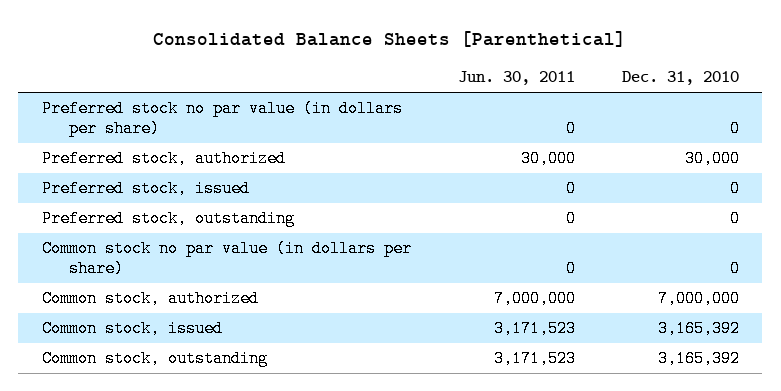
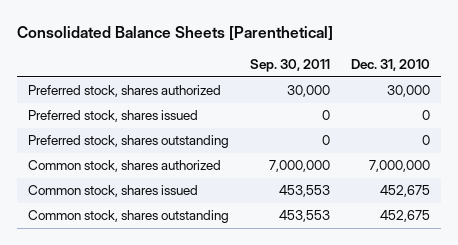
[457,71,575,86] Jun. 30, 2011 -> none
none -> [250,59,331,73] Sep. 30, 2011
[41,100,403,138] Preferred stock no par value (in dollars per share) -> none
[41,240,412,278] Common stock no par value (in dollars per share) -> none
[41,150,286,168] Preferred stock, authorized -> [27,85,221,98] Preferred stock, shares authorized
[41,180,250,198] Preferred stock, issued -> [27,110,198,123] Preferred stock, shares issued
[41,210,295,228] Preferred stock, outstanding -> [27,135,229,149] Preferred stock, shares outstanding
[41,290,259,308] Common stock, authorized -> [27,160,221,173] Common stock, shares authorized
[41,320,223,338] Common stock, issued -> [27,185,198,198] Common stock, shares issued
[657,320,740,338] 3,165,392 -> [380,185,431,198] 452,675
[41,350,268,368] Common stock, outstanding -> [27,210,229,224] Common stock, shares outstanding
[657,350,740,368] 3,165,392 -> [380,210,431,223] 452,675

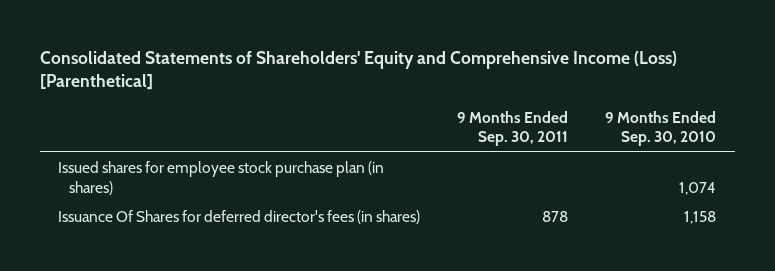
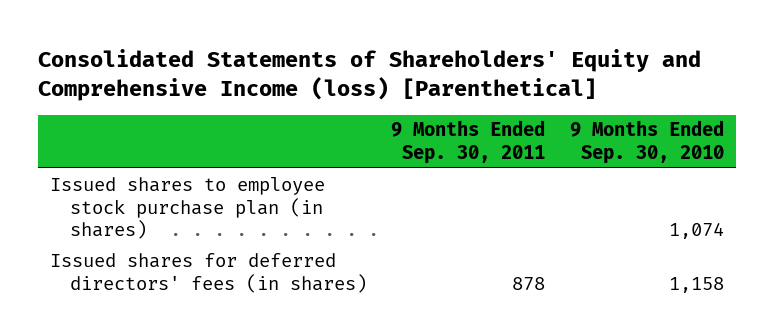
[39,50,677,91] Consolidated Statements of Shareholders' Equity and Comprehensive Income (Loss) [Parenthetical] -> [38,49,702,101] Consolidated Statements of Shareholders' Equity and Comprehensive Income (loss) [Parenthetical]
[58,160,385,195] Issued shares for employee stock purchase plan (in shares) -> [50,176,326,240] Issued shares to employee stock purchase plan (in shares)
[58,209,421,224] Issuance Of Shares for deferred director's fees (in shares) -> [50,252,367,293] Issued shares for deferred directors' fees (in shares)

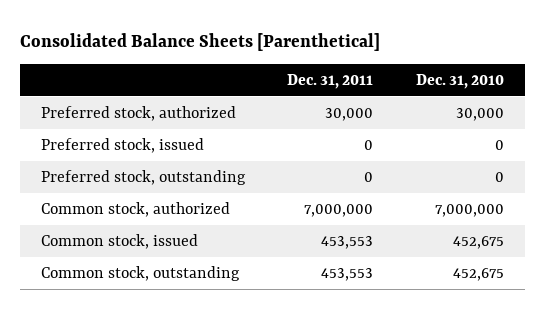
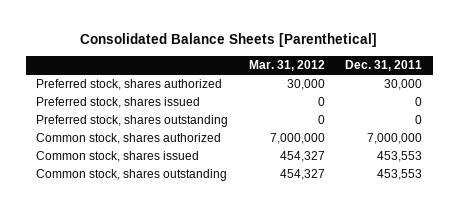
[415,74,504,90] Dec. 31, 2010 -> none
none -> [248,60,325,72] Mar. 31, 2012
[40,105,236,121] Preferred stock, authorized -> [36,79,223,91] Preferred stock, shares authorized
[40,137,204,153] Preferred stock, issued -> [36,97,201,109] Preferred stock, shares issued
[40,169,246,185] Preferred stock, outstanding -> [36,115,229,128] Preferred stock, shares outstanding
[40,201,230,217] Common stock, authorized -> [36,133,222,145] Common stock, shares authorized
[40,233,198,249] Common stock, issued -> [36,151,200,163] Common stock, shares issued
[40,265,240,281] Common stock, outstanding -> [36,169,228,182] Common stock, shares outstanding

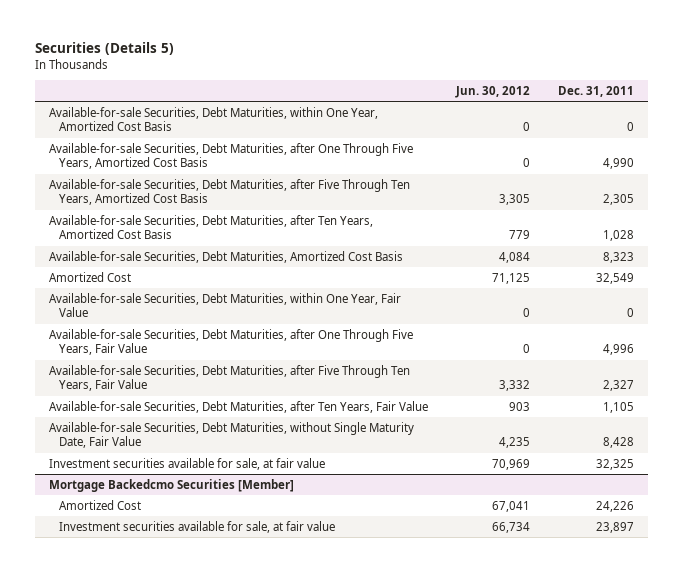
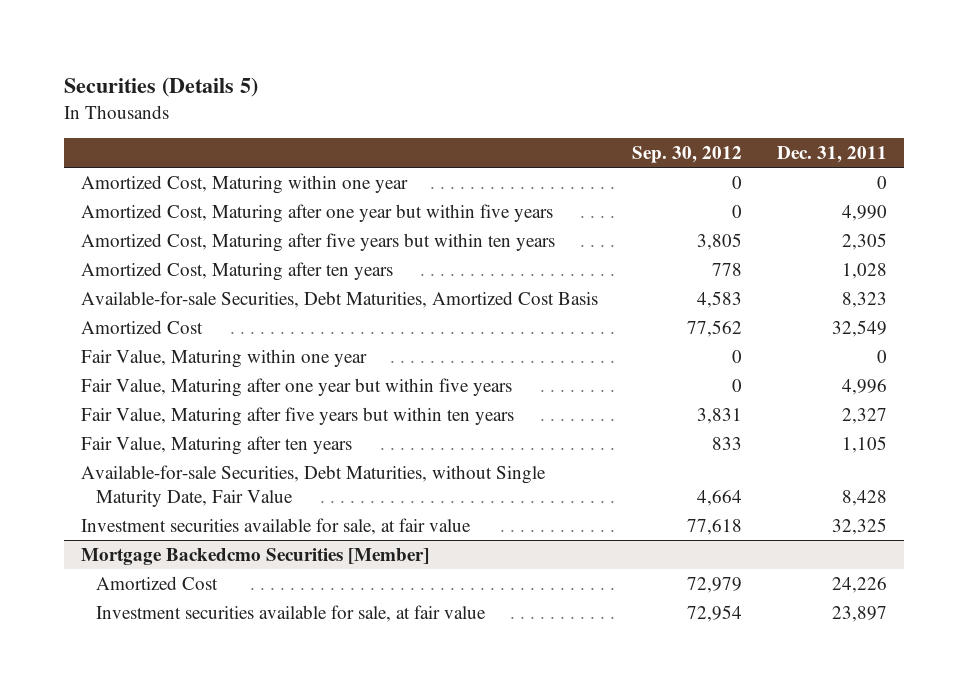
[454,85,530,98] Jun. 30, 2012 -> none
none -> [632,146,743,164] Sep. 30, 2012
[48,106,378,132] Available-for-sale Securities, Debt Maturities, within One Year, Amortized Cost Basis -> [80,174,408,194] Amortized Cost, Maturing within one year
[48,142,413,170] Available-for-sale Securities, Debt Maturities, after One Through Five Years, Amortized Cost Basis -> [80,203,553,223] Amortized Cost, Maturing after one year but within five years
[48,178,410,206] Available-for-sale Securities, Debt Maturities, after Five Through Ten Years, Amortized Cost Basis -> [80,232,555,252] Amortized Cost, Maturing after five years but within ten years
[48,214,373,240] Available-for-sale Securities, Debt Maturities, after Ten Years, Amortized Cost Basis -> [80,261,393,281] Amortized Cost, Maturing after ten years
[48,292,401,318] Available-for-sale Securities, Debt Maturities, within One Year, Fair Value -> [80,348,367,368] Fair Value, Maturing within one year
[48,328,413,356] Available-for-sale Securities, Debt Maturities, after One Through Five Years, Fair Value -> [80,377,512,397] Fair Value, Maturing after one year but within five years
[48,364,410,392] Available-for-sale Securities, Debt Maturities, after Five Through Ten Years, Fair Value -> [80,406,514,426] Fair Value, Maturing after five years but within ten years
[48,400,428,413] Available-for-sale Securities, Debt Maturities, after Ten Years, Fair Value -> [80,435,352,455] Fair Value, Maturing after ten years

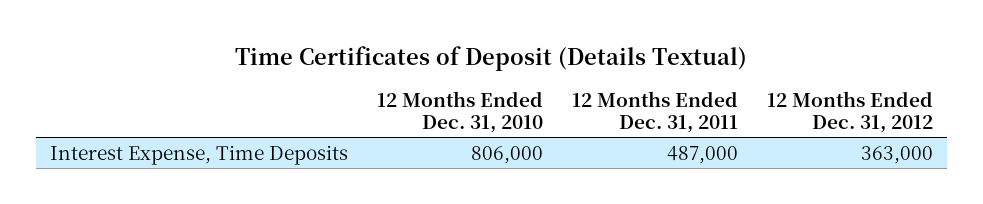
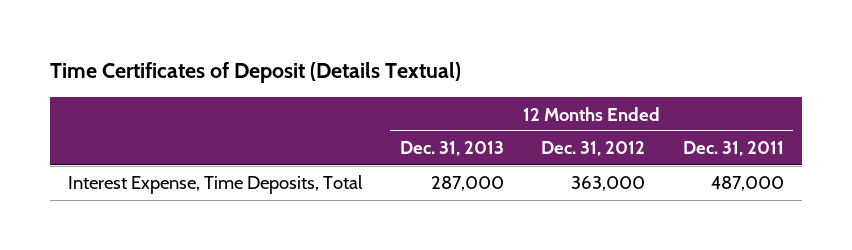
[377,90,544,134] 12 Months Ended Dec. 31, 2010 -> none
none -> [399,141,504,157] Dec. 31, 2013
[50,145,349,166] Interest Expense, Time Deposits -> [68,175,364,195] Interest Expense, Time Deposits, Total

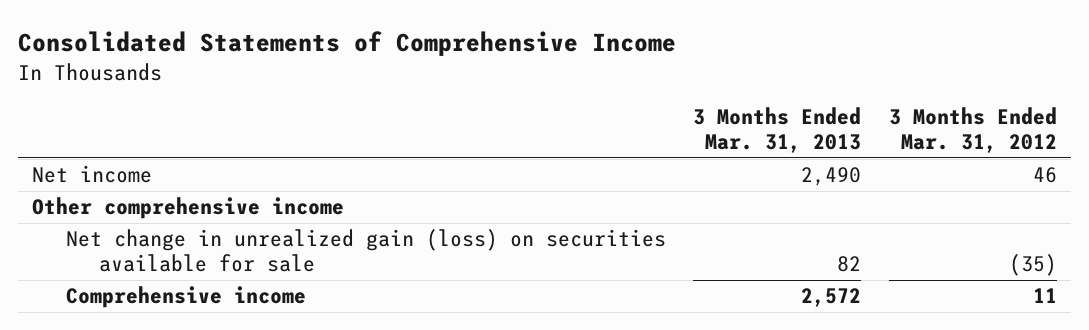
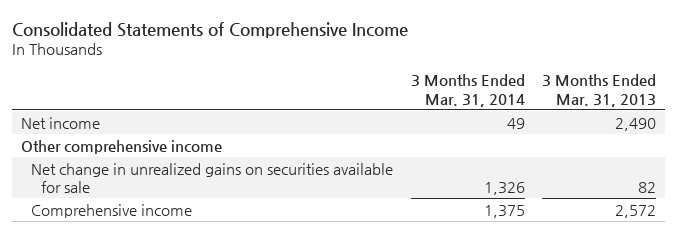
[888,107,1057,154] 3 Months Ended Mar. 31, 2012 -> none
none -> [410,74,525,107] 3 Months Ended Mar. 31, 2014
[65,229,666,273] Net change in unrealized gain (loss) on securities available for sale -> [31,162,394,193] Net change in unrealized gains on securities available for sale

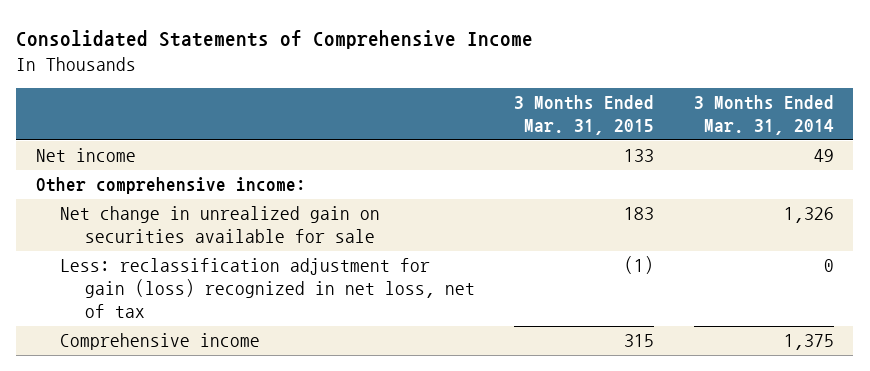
[542,74,657,107] 3 Months Ended Mar. 31, 2013 -> none
none -> [514,95,655,136] 3 Months Ended Mar. 31, 2015
[20,139,222,154] Other comprehensive income -> [35,177,306,195] Other comprehensive income:
[31,162,394,193] Net change in unrealized gains on securities available for sale -> [60,206,381,244] Net change in unrealized gain on securities available for sale
none -> [60,258,475,319] Less: reclassification adjustment for gain (loss) recognized in net loss, net of tax

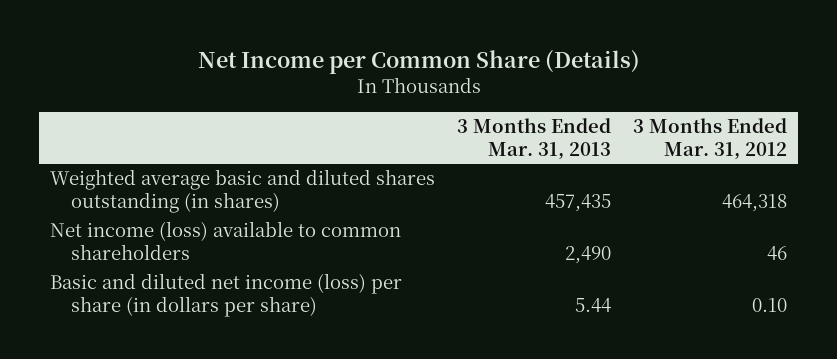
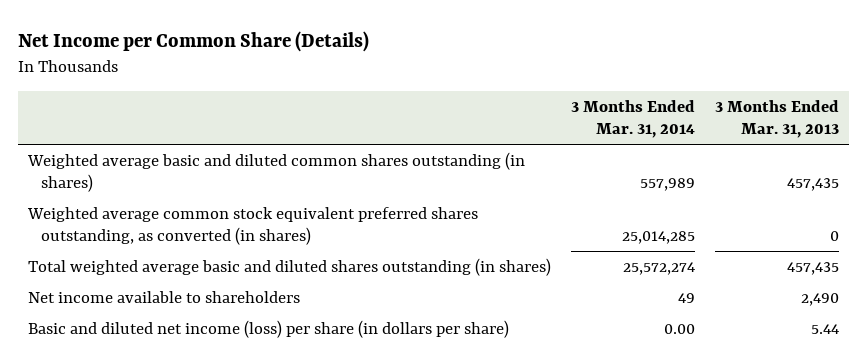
[633,117,788,160] 3 Months Ended Mar. 31, 2012 -> none
none -> [571,99,696,138] 3 Months Ended Mar. 31, 2014
none -> [27,151,526,193] Weighted average basic and diluted common shares outstanding (in shares)
none -> [27,206,479,246] Weighted average common stock equivalent preferred shares outstanding, as converted (in shares)
[49,169,435,214] Weighted average basic and diluted shares outstanding (in shares) -> [28,257,552,276] Total weighted average basic and diluted shares outstanding (in shares)
[49,221,401,261] Net income (loss) available to common shareholders -> [28,290,301,303] Net income available to shareholders

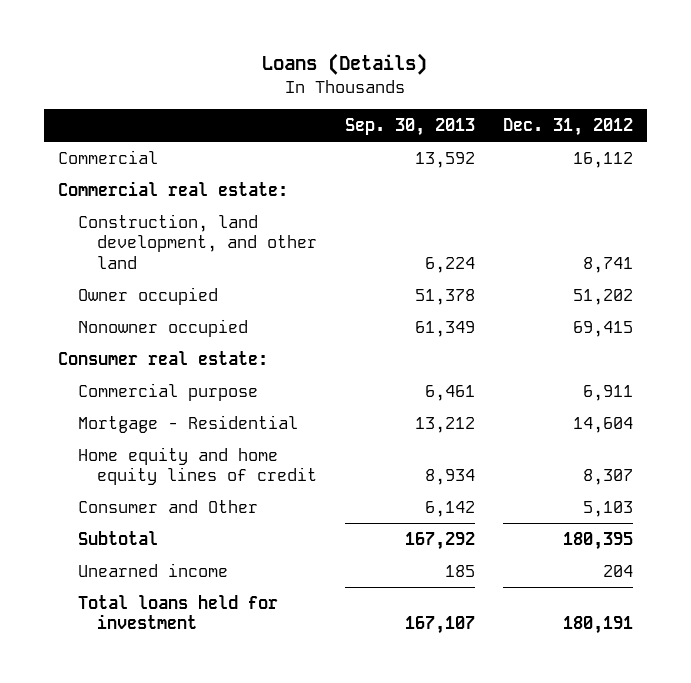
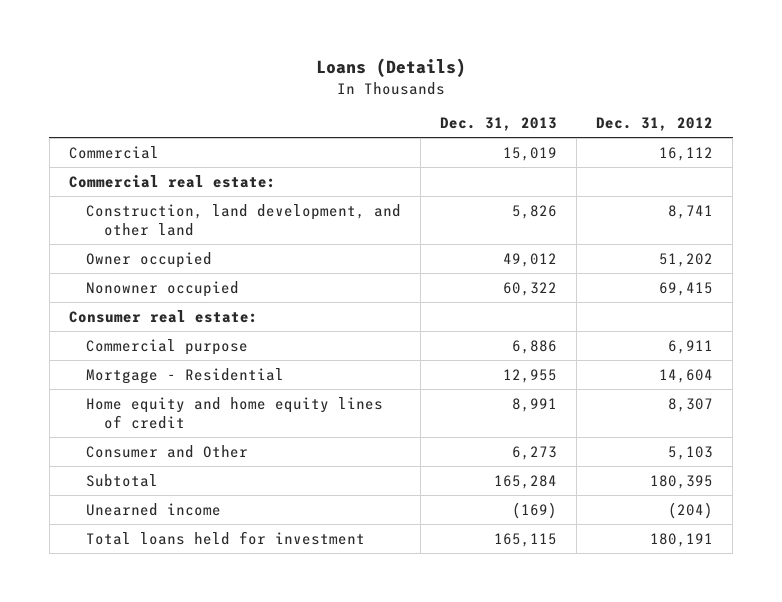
[344,117,475,136] Sep. 30, 2013 -> none
none -> [440,117,558,132] Dec. 31, 2013
[602,564,633,577] 204 -> [668,501,714,519] (204)

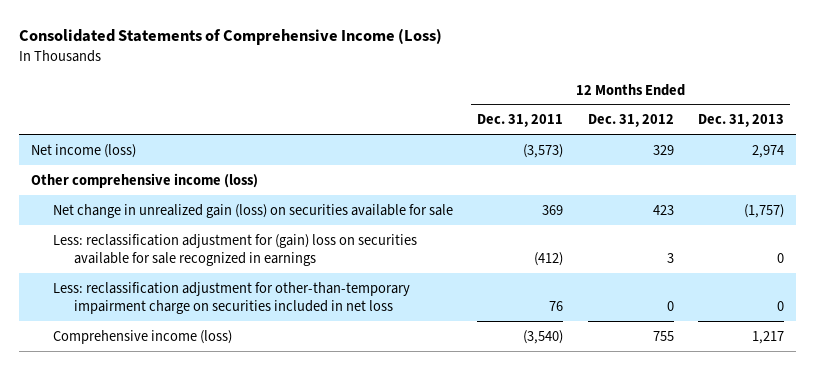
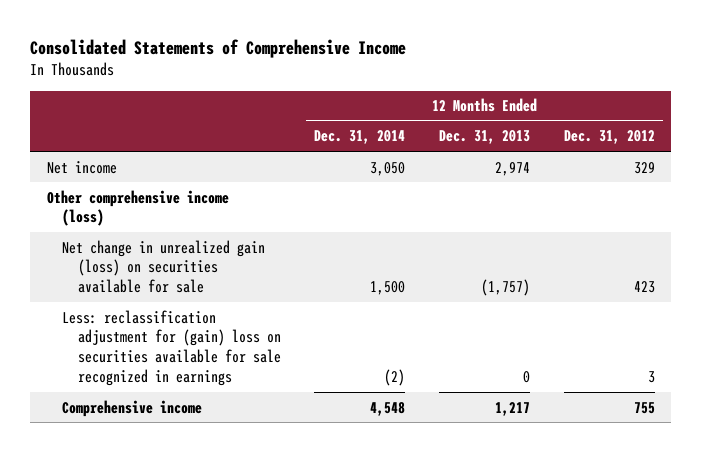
[19,28,443,46] Consolidated Statements of Comprehensive Income (Loss) -> [29,38,406,58] Consolidated Statements of Comprehensive Income
[477,114,564,128] Dec. 31, 2011 -> none
none -> [314,130,406,145] Dec. 31, 2014
[31,143,137,158] Net income (loss) -> [46,160,117,174] Net income
[52,281,410,314] Less: reclassification adjustment for other-than-temporary impairment charge on securities included in net loss -> none
[52,329,232,344] Comprehensive income (loss) -> [62,399,203,417] Comprehensive income

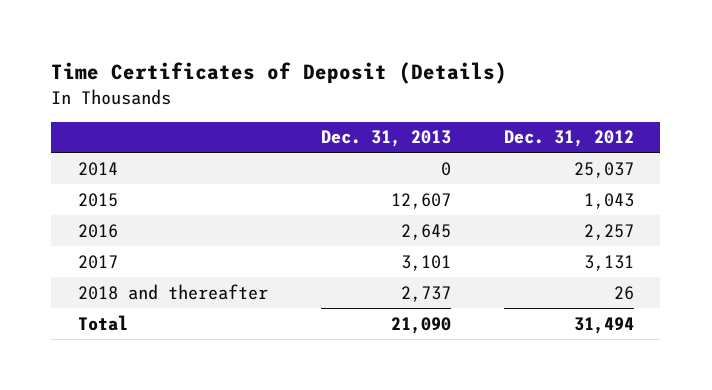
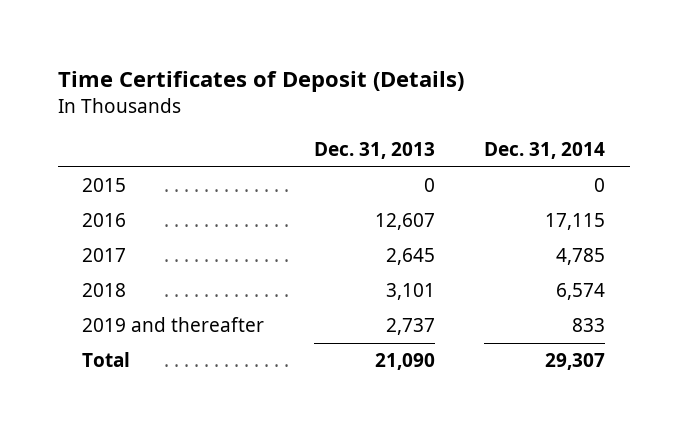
[503,130,634,148] Dec. 31, 2012 -> none
none -> [484,142,606,160] Dec. 31, 2014
[77,161,118,176] 2014 -> [82,178,127,193] 2015
[77,192,118,207] 2015 -> [82,213,127,228] 2016
[77,223,118,238] 2016 -> [82,248,127,263] 2017
[77,254,118,269] 2017 -> [82,283,127,298] 2018
[77,283,268,300] 2018 and thereafter -> [82,317,265,333] 2019 and thereafter

